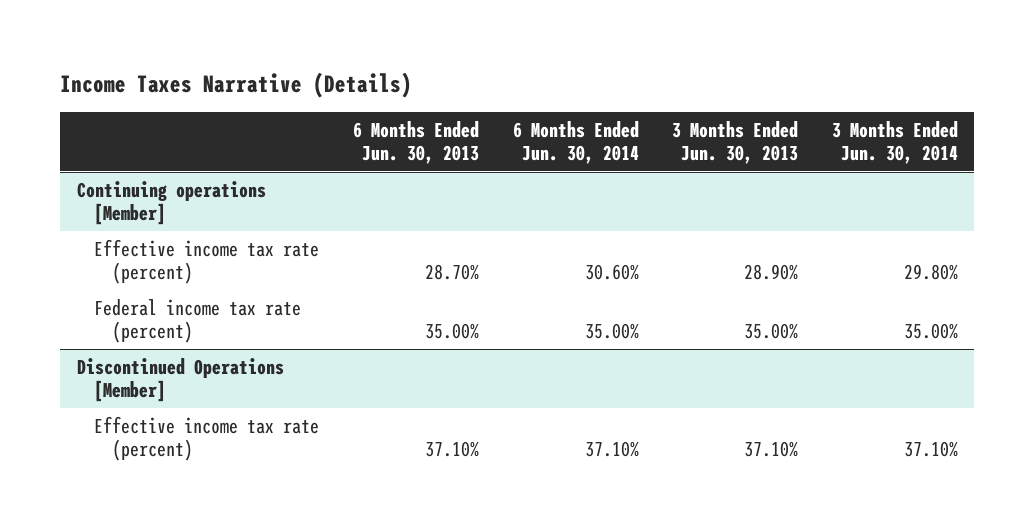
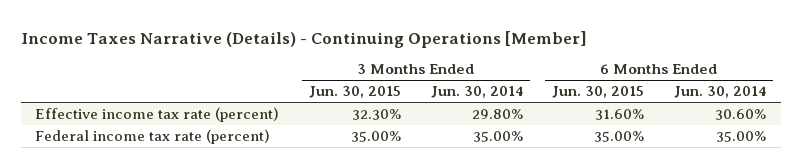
[60,71,413,98] Income Taxes Narrative (Details) -> [20,30,587,48] Income Taxes Narrative (Details) - Continuing Operations [Member]
[352,120,479,165] 6 Months Ended Jun. 30, 2013 -> none
[672,120,799,165] 3 Months Ended Jun. 30, 2013 -> none
none -> [309,86,402,99] Jun. 30, 2015
none -> [552,86,645,99] Jun. 30, 2015
[77,180,267,226] Continuing operations [Member] -> none
[77,357,285,403] Discontinued Operations [Member] -> none
[94,415,320,462] Effective income tax rate (percent) -> none

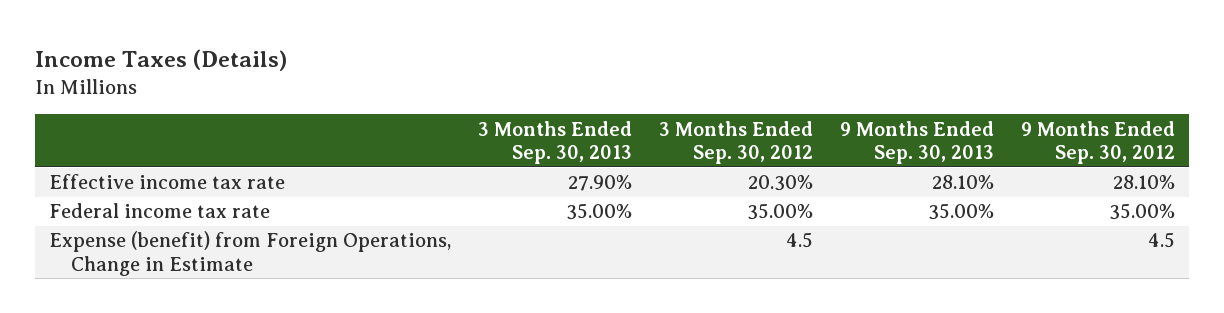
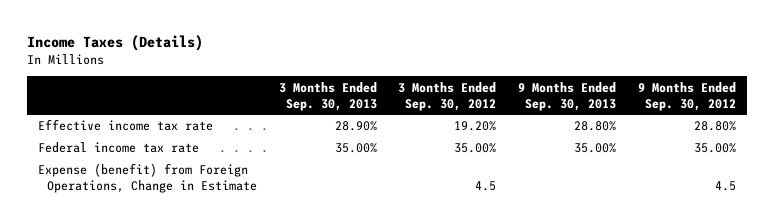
[567,175,632,192] 27.90% -> [334,121,377,132] 28.90%
[747,175,813,192] 20.30% -> [454,121,497,132] 19.20%
[931,175,994,190] 28.10% -> [574,121,617,132] 28.80%
[1113,175,1176,190] 28.10% -> [693,121,736,132] 28.80%

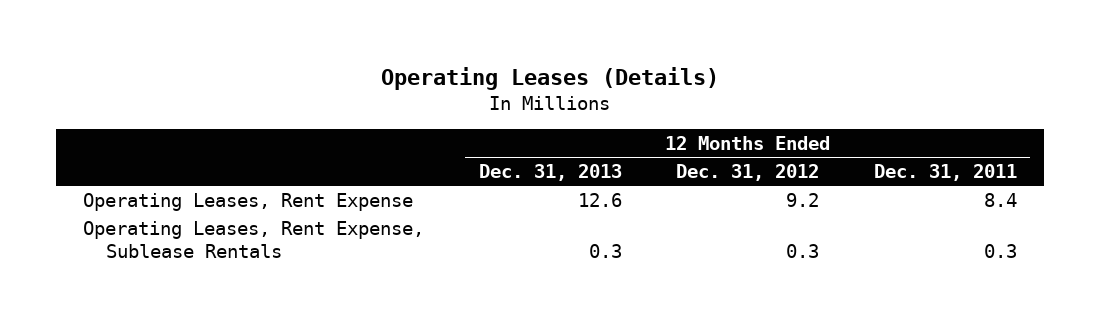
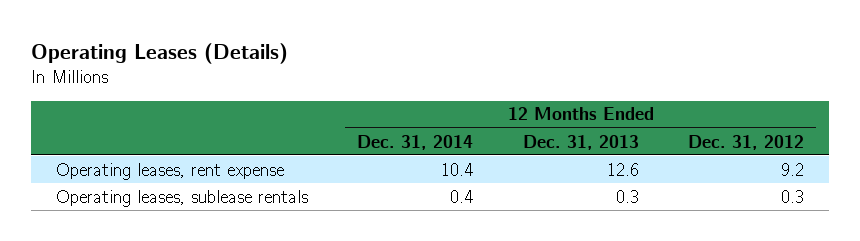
[873,163,1017,181] Dec. 31, 2011 -> none
none -> [357,134,474,150] Dec. 31, 2014
[83,192,414,211] Operating Leases, Rent Expense -> [55,162,284,180] Operating leases, rent expense
[83,220,425,258] Operating Leases, Rent Expense, Sublease Rentals -> [55,189,308,207] Operating leases, sublease rentals

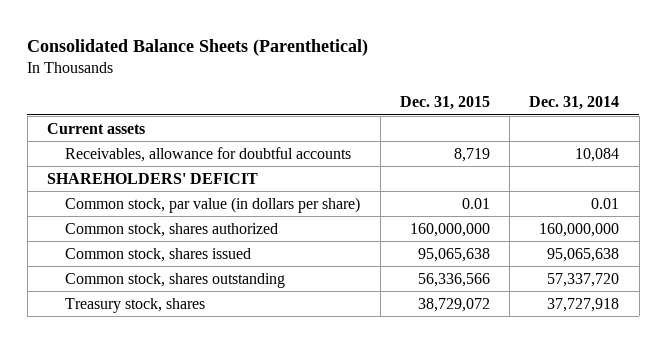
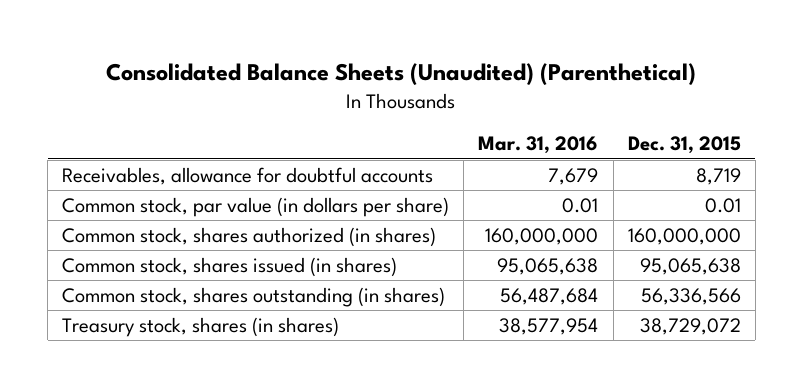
[27,39,369,57] Consolidated Balance Sheets (Parenthetical) -> [106,62,697,85] Consolidated Balance Sheets (Unaudited) (Parenthetical)
[529,96,620,111] Dec. 31, 2014 -> none
none -> [478,136,599,155] Mar. 31, 2016
[47,122,146,134] Current assets -> none
[47,172,259,184] SHAREHOLDERS' DEFICIT -> none
[65,222,279,237] Common stock, shares authorized -> [62,226,437,247] Common stock, shares authorized (in shares)
[65,247,252,262] Common stock, shares issued -> [62,256,398,277] Common stock, shares issued (in shares)
[65,272,286,288] Common stock, shares outstanding -> [62,286,446,307] Common stock, shares outstanding (in shares)
[65,297,206,313] Treasury stock, shares -> [62,316,340,337] Treasury stock, shares (in shares)

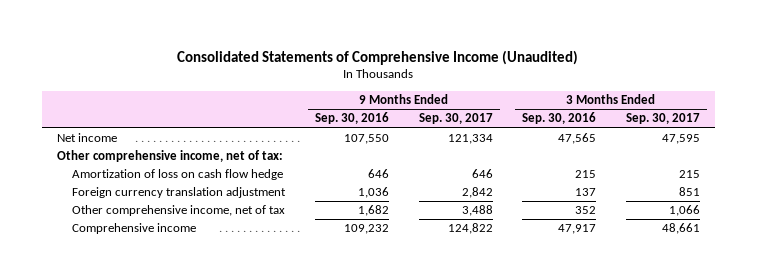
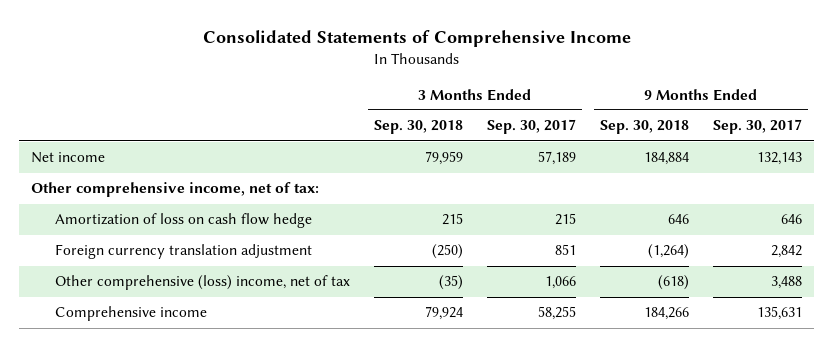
[177,49,579,65] Consolidated Statements of Comprehensive Income (Unaudited) -> [202,29,631,47] Consolidated Statements of Comprehensive Income
[315,112,390,125] Sep. 30, 2016 -> none
[522,112,597,125] Sep. 30, 2016 -> none
none -> [374,120,464,135] Sep. 30, 2018
none -> [600,120,690,135] Sep. 30, 2018
[447,134,493,145] 121,334 -> [757,152,803,166] 132,143
[661,134,700,145] 47,595 -> [538,151,577,166] 57,189
[72,205,286,217] Other comprehensive income, net of tax -> [55,275,351,291] Other comprehensive (loss) income, net of tax
[447,223,493,235] 124,822 -> [757,306,803,321] 135,631
[661,223,700,235] 48,661 -> [538,306,577,321] 58,255

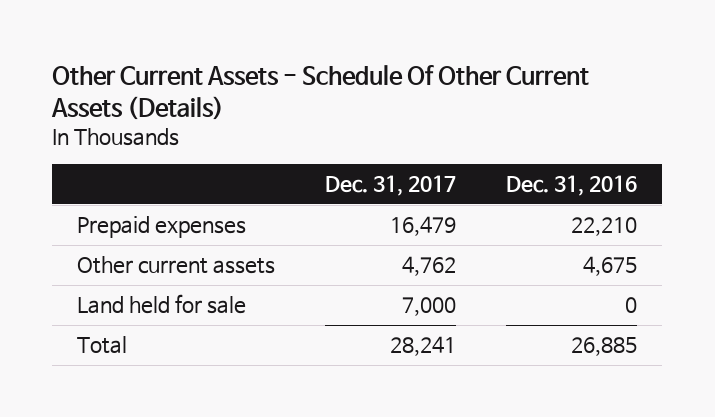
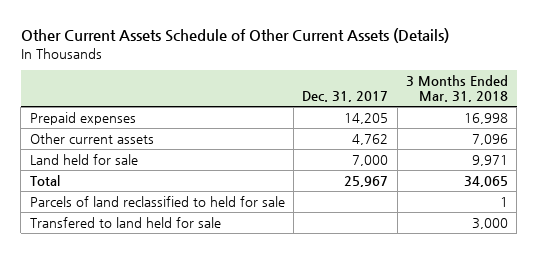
[51,65,590,120] Other Current Assets - Schedule Of Other Current Assets (Details) -> [20,28,449,44] Other Current Assets Schedule of Other Current Assets (Details)
[506,175,638,197] Dec. 31, 2016 -> none
none -> [405,75,508,103] 3 Months Ended Mar. 31, 2018
[390,216,457,237] 16,479 -> [344,112,389,124] 14,205
[390,336,457,357] 28,241 -> [344,175,389,187] 25,967
none -> [29,195,285,207] Parcels of land reclassified to held for sale
none -> [29,216,221,228] Transfered to land held for sale

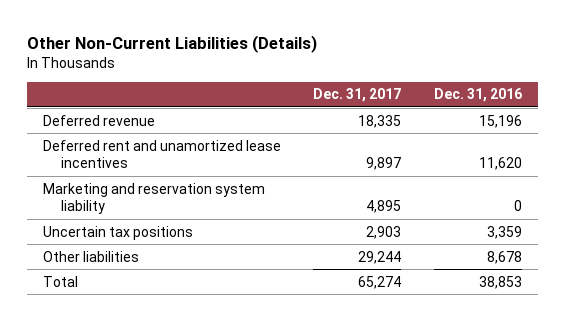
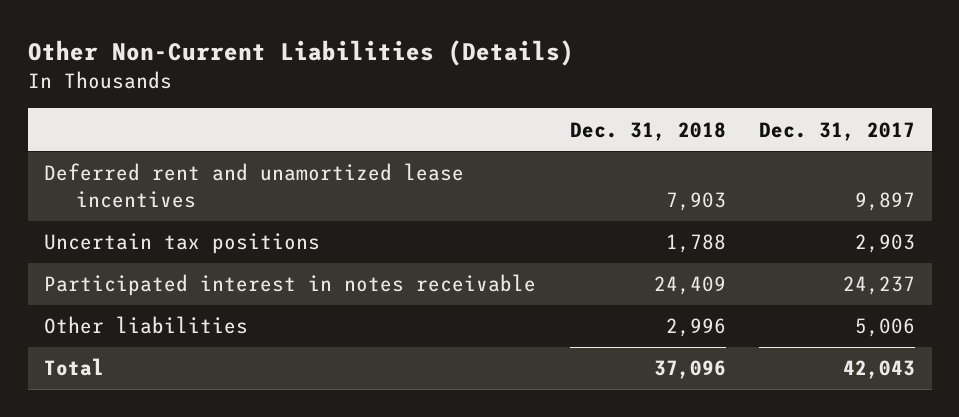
[433,88,522,103] Dec. 31, 2016 -> none
none -> [569,121,726,141] Dec. 31, 2018
[42,114,155,126] Deferred revenue -> none
[42,182,265,215] Marketing and reservation system liability -> none
none -> [44,274,537,297] Participated interest in notes receivable
[358,250,402,264] 29,244 -> [855,318,916,338] 5,006
[358,275,402,289] 65,274 -> [843,360,916,380] 42,043

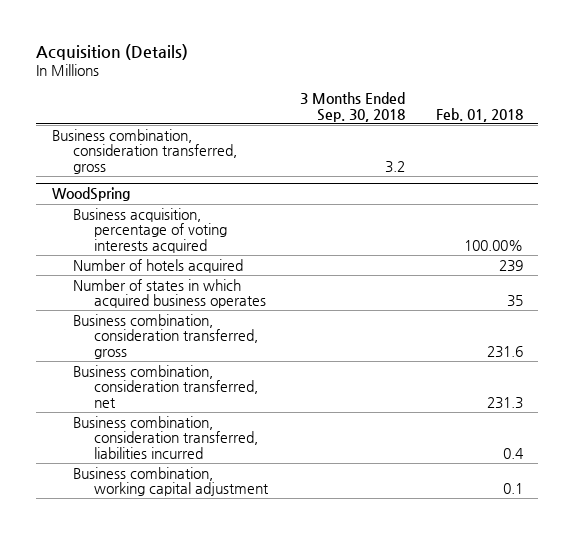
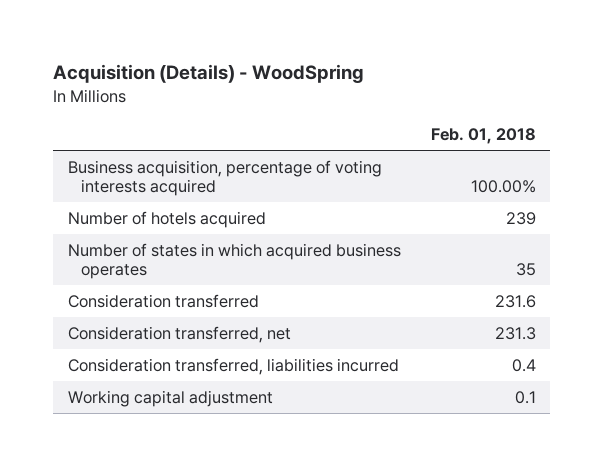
[36,43,189,60] Acquisition (Details) -> [53,64,365,84] Acquisition (Details) - WoodSpring
[299,92,405,122] 3 Months Ended Sep. 30, 2018 -> none
[51,128,238,174] Business combination, consideration transferred, gross -> none
[51,187,130,202] WoodSpring -> none
[73,313,259,359] Business combination, consideration transferred, gross -> [68,293,260,308] Consideration transferred
[73,364,259,408] Business combination, consideration transferred, net -> [68,325,292,343] Consideration transferred, net
[73,415,259,459] Business combination, consideration transferred, liabilities incurred -> [68,357,400,375] Consideration transferred, liabilities incurred
[73,466,270,497] Business combination, working capital adjustment -> [68,389,274,407] Working capital adjustment

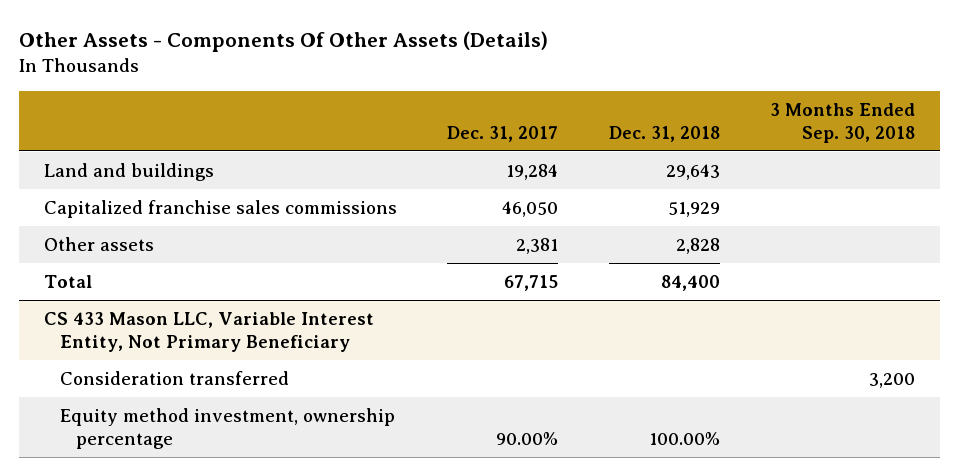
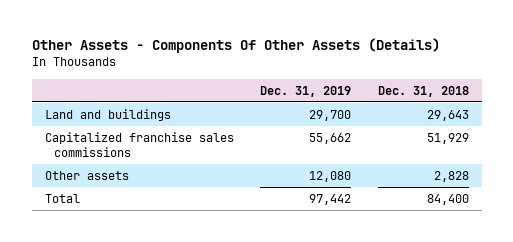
[447,125,559,142] Dec. 31, 2017 -> none
[769,102,915,143] 3 Months Ended Sep. 30, 2018 -> none
none -> [260,85,352,97] Dec. 31, 2019
[43,311,374,352] CS 433 Mason LLC, Variable Interest Entity, Not Primary Beneficiary -> none
[59,370,289,385] Consideration transferred -> none
[59,407,395,449] Equity method investment, ownership percentage -> none

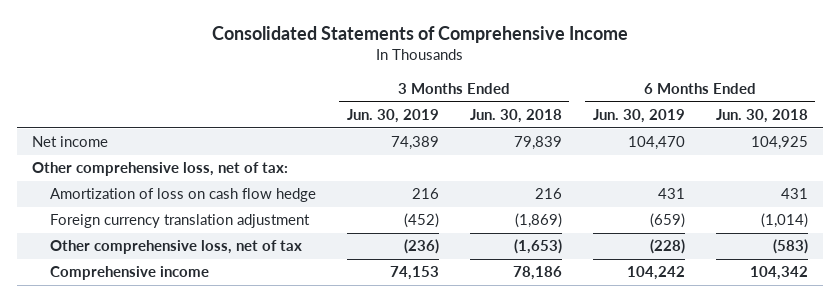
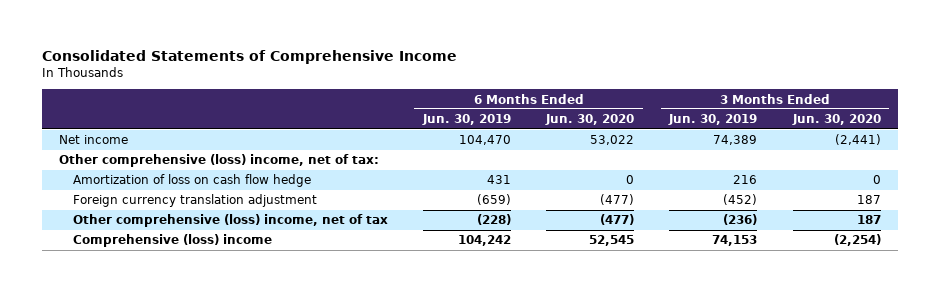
[469,109,562,124] Jun. 30, 2018 -> none
[715,109,808,124] Jun. 30, 2018 -> none
none -> [545,114,635,126] Jun. 30, 2020
none -> [791,114,881,126] Jun. 30, 2020
[32,162,289,177] Other comprehensive loss, net of tax: -> [59,154,380,168] Other comprehensive (loss) income, net of tax:
[49,240,302,255] Other comprehensive loss, net of tax -> [73,214,389,228] Other comprehensive (loss) income, net of tax
[49,266,209,281] Comprehensive income -> [73,234,273,248] Comprehensive (loss) income

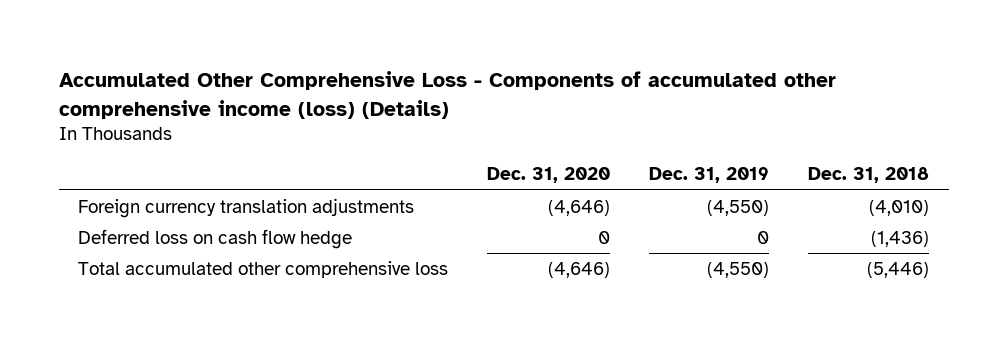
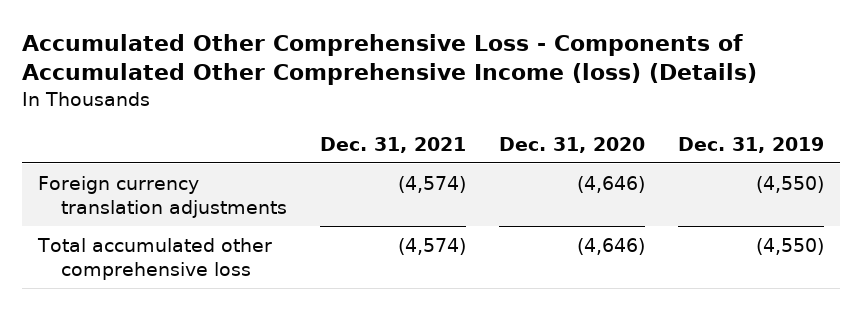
[58,71,836,119] Accumulated Other Comprehensive Loss - Components of accumulated other comprehensive income (loss) (Details) -> [21,33,757,86] Accumulated Other Comprehensive Loss - Components of Accumulated Other Comprehensive Income (loss) (Details)
[808,167,930,184] Dec. 31, 2018 -> none
none -> [319,136,466,153] Dec. 31, 2021
[78,228,353,249] Deferred loss on cash flow hedge -> none

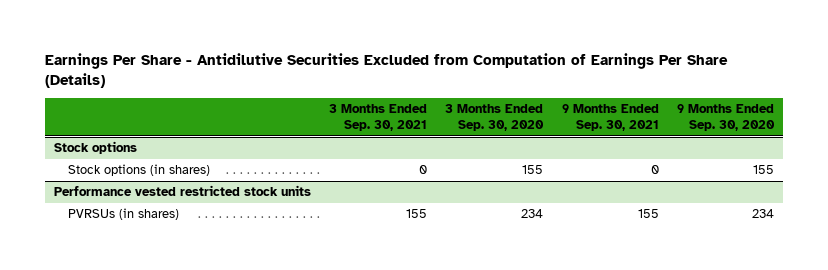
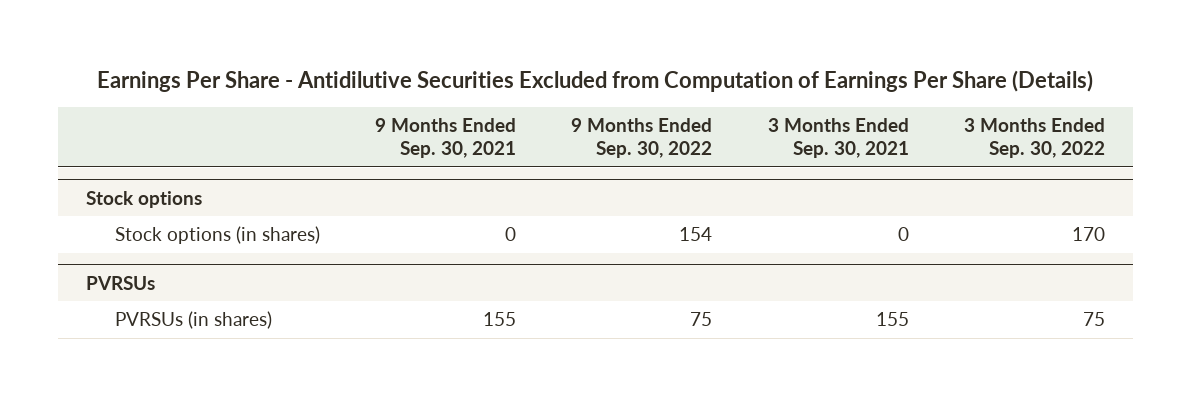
[445,104,545,132] 3 Months Ended Sep. 30, 2020 -> none
[677,104,776,132] 9 Months Ended Sep. 30, 2020 -> none
none -> [571,118,713,159] 9 Months Ended Sep. 30, 2022
none -> [964,118,1106,159] 3 Months Ended Sep. 30, 2022
[53,185,311,197] Performance vested restricted stock units -> [85,275,155,290] PVRSUs

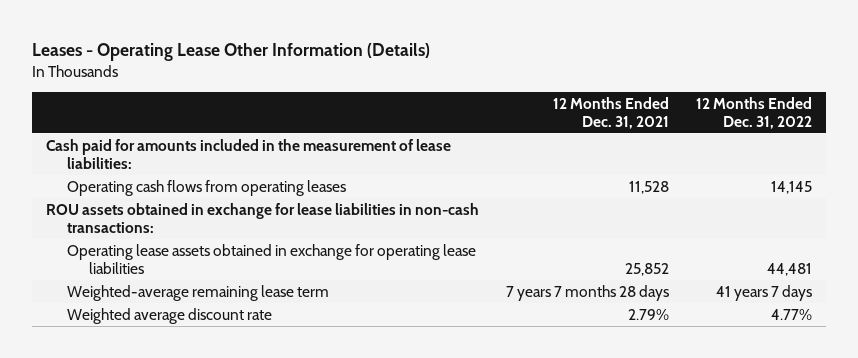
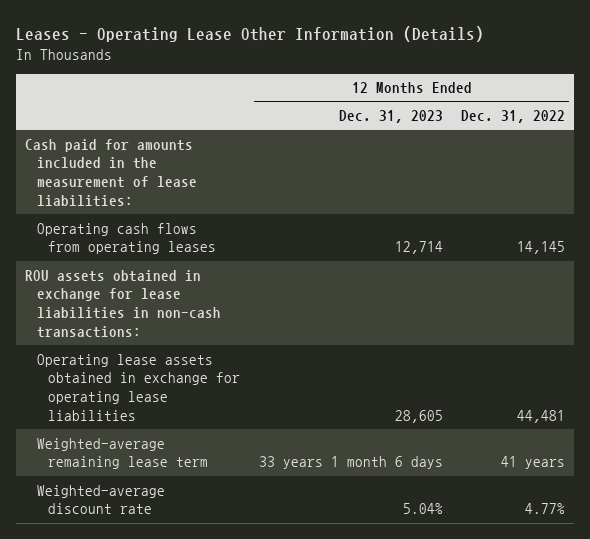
[553,96,670,129] 12 Months Ended Dec. 31, 2021 -> none
none -> [338,109,443,123] Dec. 31, 2023
[716,284,813,301] 41 years 7 days -> [500,456,565,470] 41 years
[67,307,273,324] Weighted average discount rate -> [36,484,165,515] Weighted-average discount rate

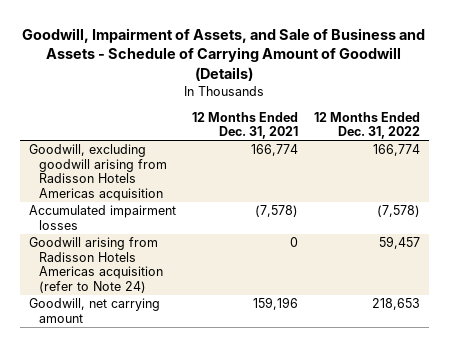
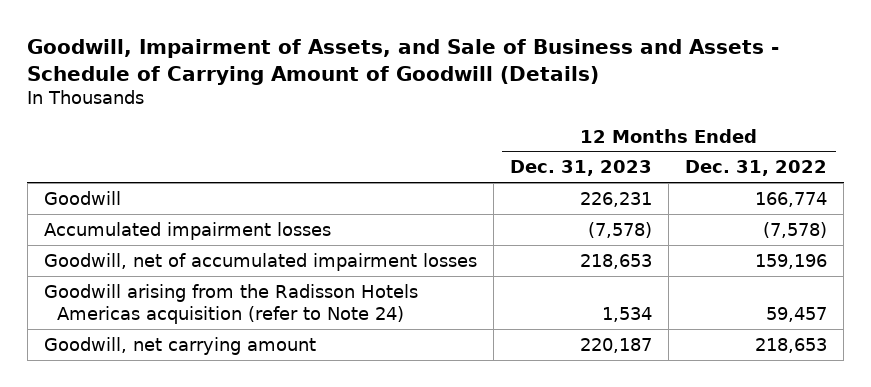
[191,111,298,140] 12 Months Ended Dec. 31, 2021 -> none
none -> [509,160,652,177] Dec. 31, 2023
[28,144,167,201] Goodwill, excluding goodwill arising from Radisson Hotels Americas acquisition -> [43,190,121,205] Goodwill
none -> [43,252,477,271] Goodwill, net of accumulated impairment losses
[28,237,163,293] Goodwill arising from Radisson Hotels Americas acquisition (refer to Note 24) -> [43,283,418,324] Goodwill arising from the Radisson Hotels Americas acquisition (refer to Note 24)

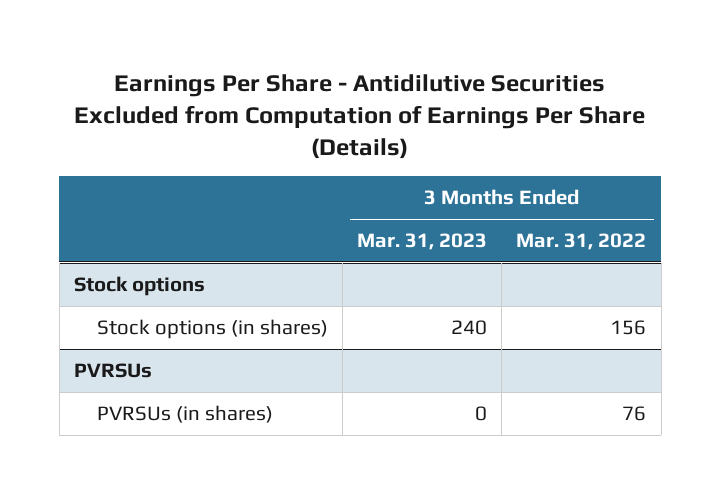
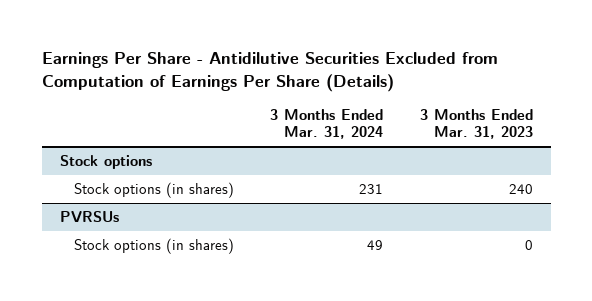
[516,233,647,251] Mar. 31, 2022 -> none
none -> [270,109,384,140] 3 Months Ended Mar. 31, 2024
[97,405,274,424] PVRSUs (in shares) -> none
none -> [73,237,234,254] Stock options (in shares)

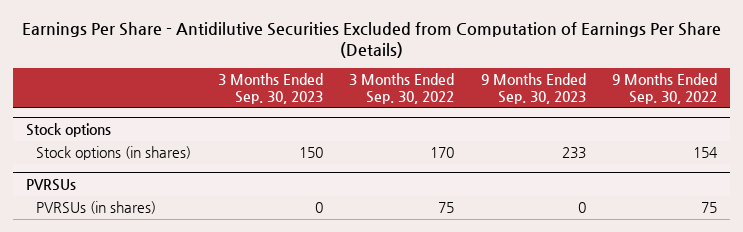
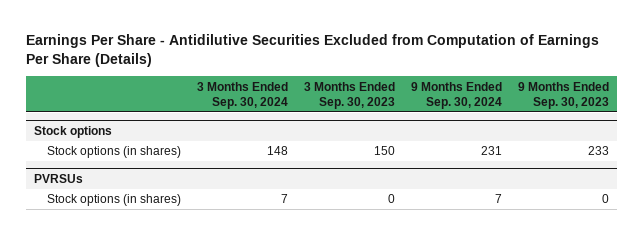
[349,73,455,104] 3 Months Ended Sep. 30, 2022 -> none
[611,73,717,104] 9 Months Ended Sep. 30, 2022 -> none
none -> [196,81,288,110] 3 Months Ended Sep. 30, 2024
none -> [410,81,502,110] 9 Months Ended Sep. 30, 2024
[36,201,157,215] PVRSUs (in shares) -> none
none -> [46,194,181,207] Stock options (in shares)

